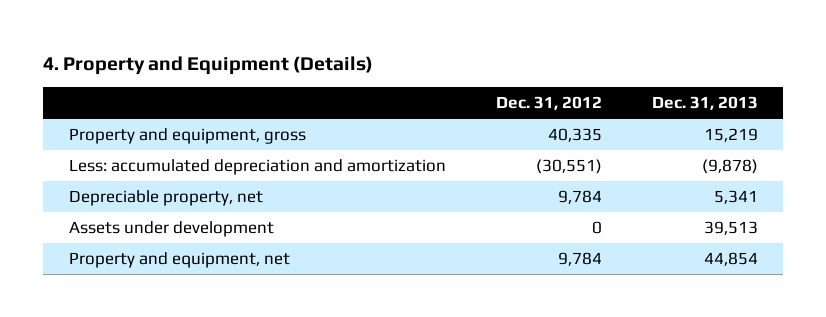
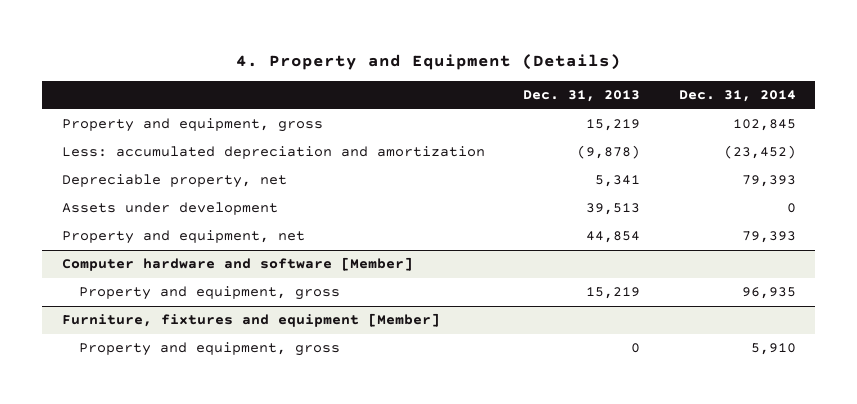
[495,96,602,111] Dec. 31, 2012 -> none
none -> [678,90,796,103] Dec. 31, 2014
none -> [61,257,413,272] Computer hardware and software [Member]
none -> [79,286,341,301] Property and equipment, gross
none -> [61,313,440,328] Furniture, fixtures and equipment [Member]
none -> [79,342,341,357] Property and equipment, gross

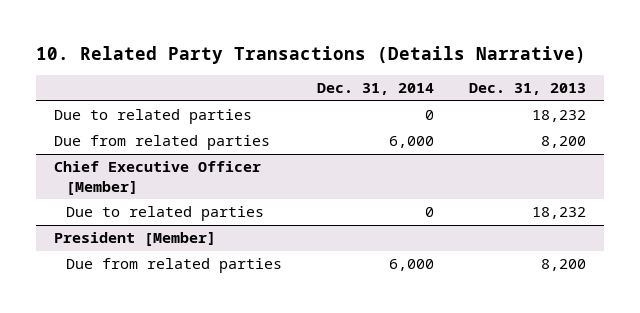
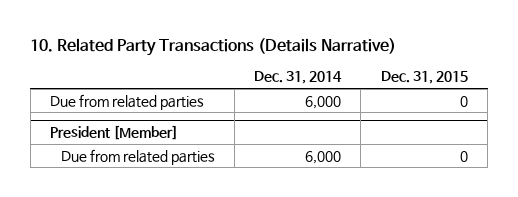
[469,83,587,96] Dec. 31, 2013 -> none
none -> [380,71,468,85] Dec. 31, 2015
[53,109,252,125] Due to related parties -> none
[53,161,261,195] Chief Executive Officer [Member] -> none
[65,206,264,222] Due to related parties -> none

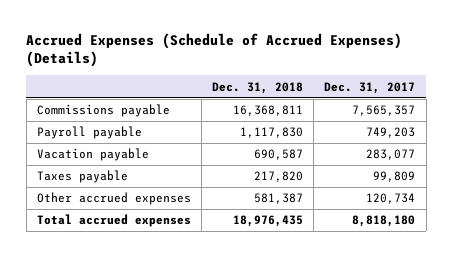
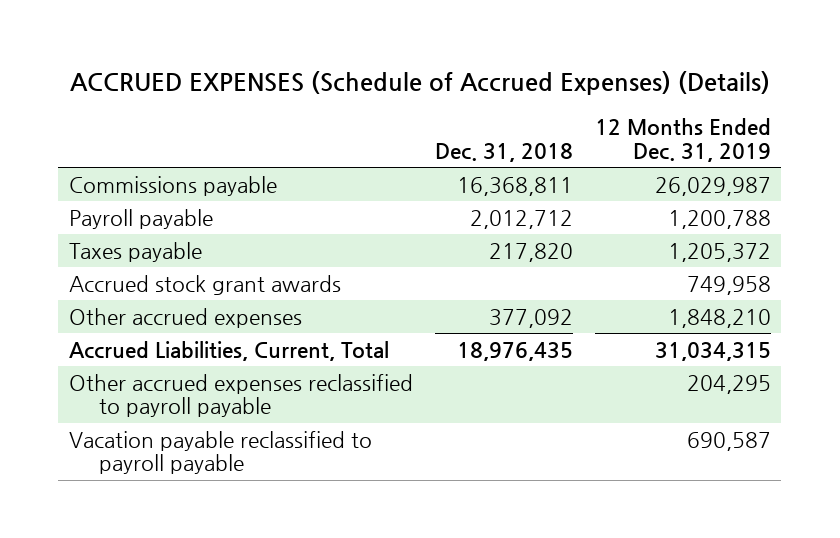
[26,32,403,68] Accrued Expenses (Schedule of Accrued Expenses) (Details) -> [69,70,770,95] ACCRUED EXPENSES (Schedule of Accrued Expenses) (Details)
[324,81,416,94] Dec. 31, 2017 -> none
none -> [594,117,771,162] 12 Months Ended Dec. 31, 2019
[36,148,149,162] Vacation payable -> none
[240,127,304,139] 1,117,830 -> [469,209,573,229] 2,012,712
none -> [69,274,342,295] Accrued stock grant awards
[254,193,304,205] 581,387 -> [488,308,573,328] 377,092
[36,214,191,228] Total accrued expenses -> [69,340,390,361] Accrued Liabilities, Current, Total
none -> [69,373,414,418] Other accrued expenses reclassified to payroll payable
none -> [69,430,373,475] Vacation payable reclassified to payroll payable

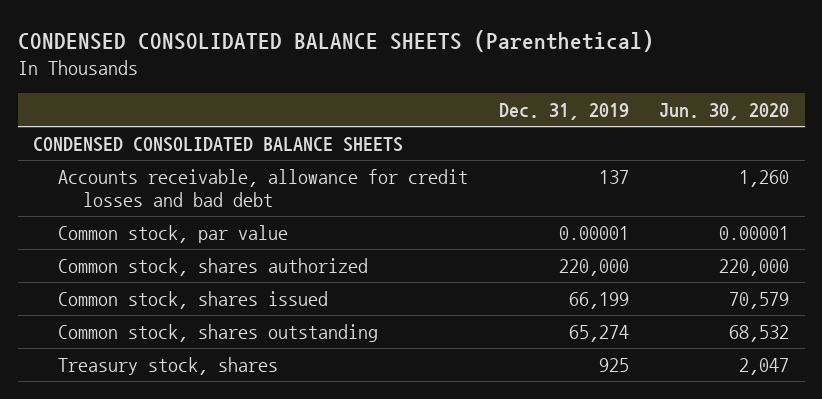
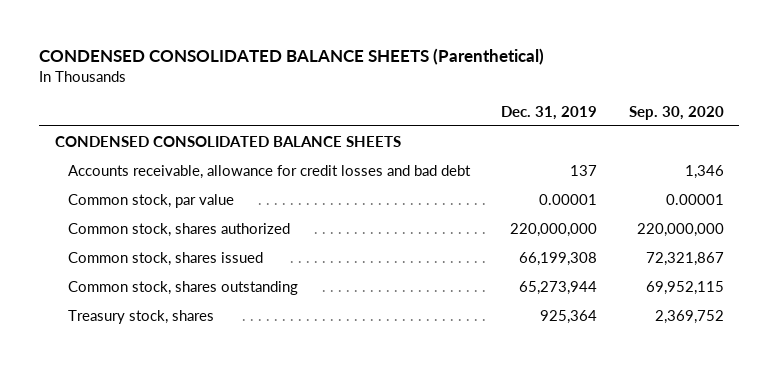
[659,102,790,120] Jun. 30, 2020 -> none
none -> [628,105,724,120] Sep. 30, 2020
[558,258,629,276] 220,000 -> [510,222,598,237] 220,000,000
[568,291,629,309] 66,199 -> [519,251,598,266] 66,199,308
[568,324,629,342] 65,274 -> [519,280,598,295] 65,273,944
[598,357,629,372] 925 -> [540,309,598,324] 925,364

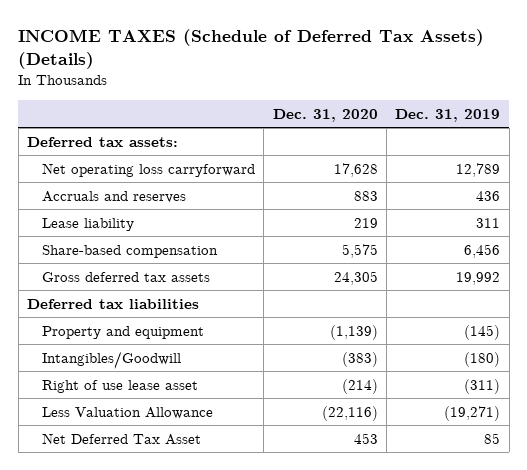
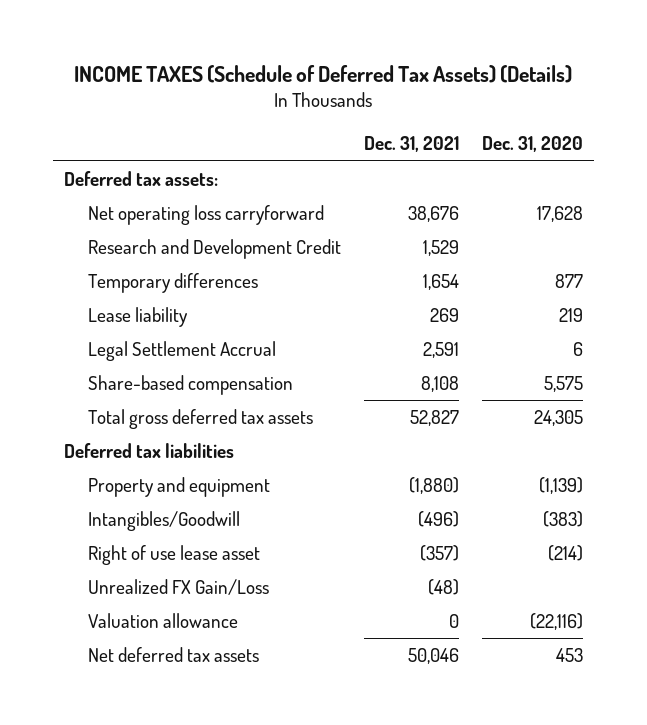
[395,108,501,122] Dec. 31, 2019 -> none
none -> [363,136,459,153] Dec. 31, 2021
[42,190,187,203] Accruals and reserves -> none
none -> [87,239,341,260] Research and Development Credit
none -> [87,273,258,294] Temporary differences
none -> [87,341,276,362] Legal Settlement Accrual
[42,271,211,282] Gross deferred tax assets -> [87,409,313,430] Total gross deferred tax assets
none -> [87,579,269,596] Unrealized FX Gain/Loss
[42,406,214,419] Less Valuation Allowance -> [87,613,238,629] Valuation allowance
[42,432,202,445] Net Deferred Tax Asset -> [87,647,259,663] Net deferred tax assets

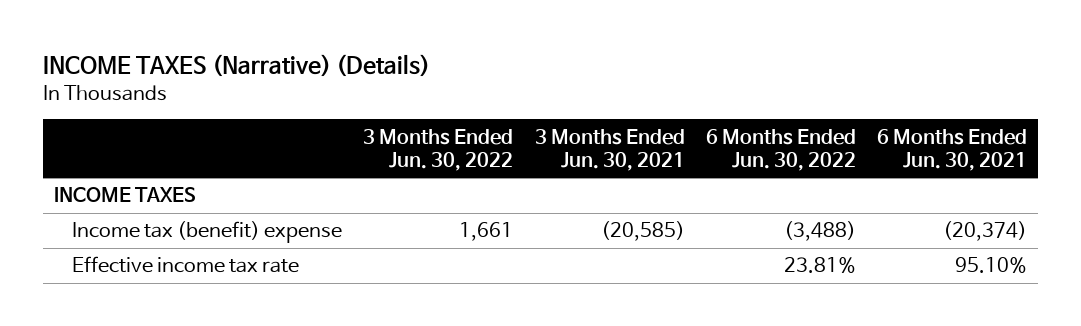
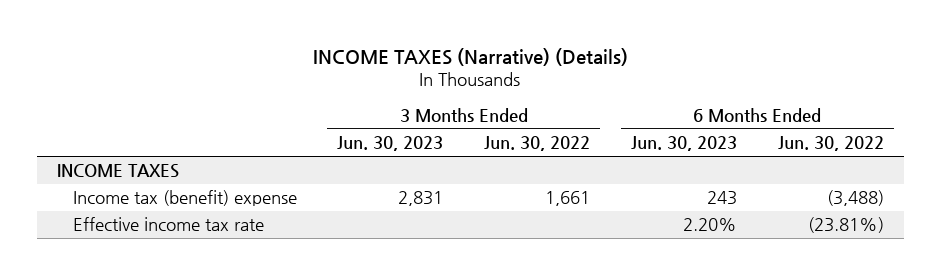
[534,128,685,171] 3 Months Ended Jun. 30, 2021 -> none
[877,128,1028,171] 6 Months Ended Jun. 30, 2021 -> none
none -> [337,136,444,152] Jun. 30, 2023
none -> [630,136,737,152] Jun. 30, 2023
[783,257,856,274] 23.81% -> [807,217,884,234] (23.81%)

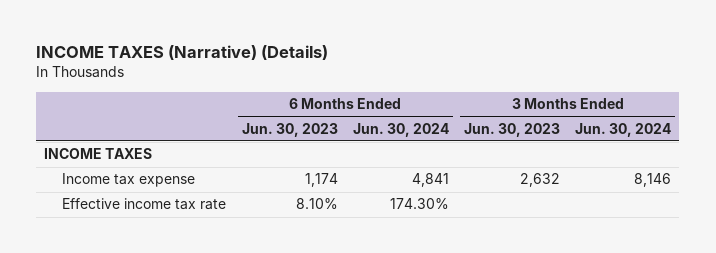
[484,136,591,152] Jun. 30, 2022 -> none
[777,136,884,152] Jun. 30, 2022 -> none
none -> [352,122,449,137] Jun. 30, 2024
none -> [575,122,672,137] Jun. 30, 2024
[72,190,297,207] Income tax (benefit) expense -> [62,173,196,188] Income tax expense
[398,191,444,207] 2,831 -> [520,173,561,188] 2,632
[706,191,737,206] 243 -> [304,173,338,188] 1,174
[682,218,737,232] 2.20% -> [295,198,338,210] 8.10%

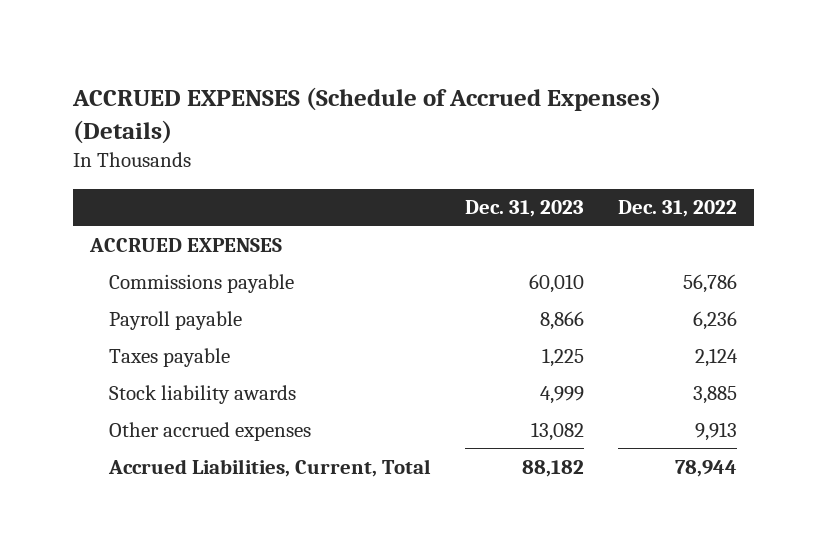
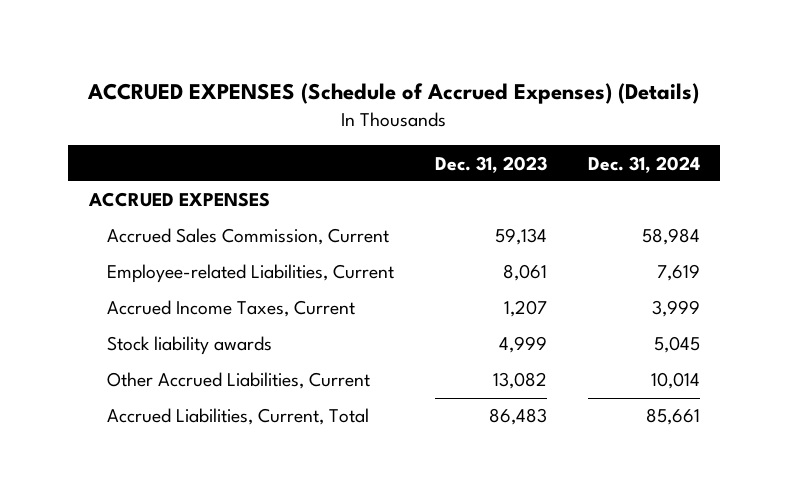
[617,200,737,218] Dec. 31, 2022 -> none
none -> [587,155,700,173] Dec. 31, 2024
[109,310,243,330] Payroll payable -> none
[109,273,295,293] Commissions payable -> [106,228,389,246] Accrued Sales Commission, Current
[529,273,585,293] 60,010 -> [494,228,547,246] 59,134
none -> [106,264,394,284] Employee-related Liabilities, Current
[109,347,231,367] Taxes payable -> [106,300,355,318] Accrued Income Taxes, Current
[542,347,585,367] 1,225 -> [503,300,547,318] 1,207
[109,421,312,441] Other accrued expenses -> [106,372,370,390] Other Accrued Liabilities, Current
[522,459,585,477] 88,182 -> [488,408,547,426] 86,483

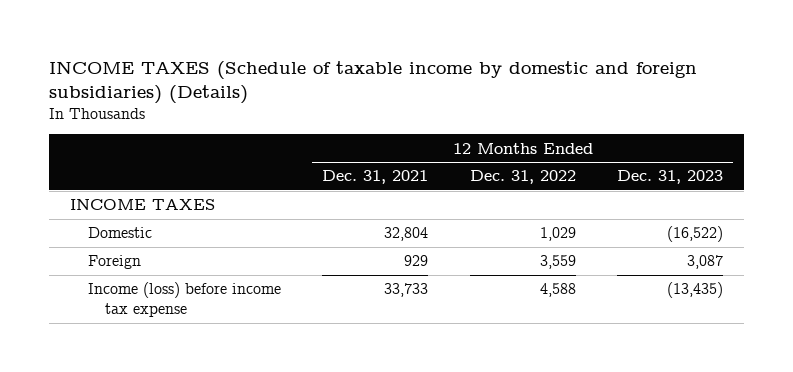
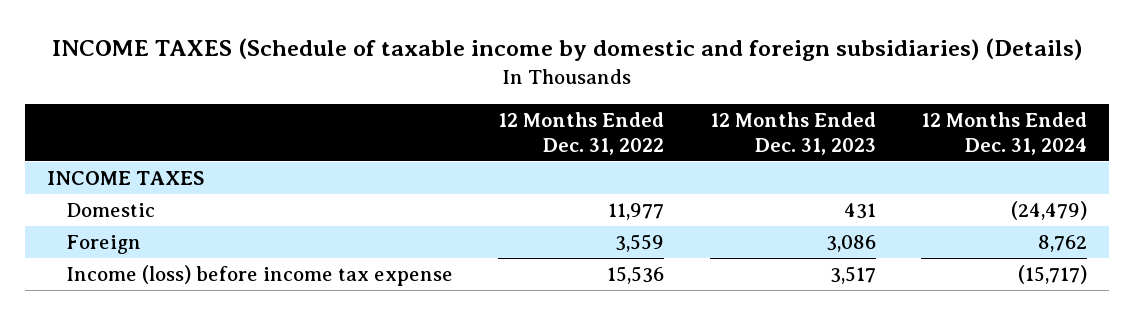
[322,170,429,185] Dec. 31, 2021 -> none
none -> [920,112,1087,155] 12 Months Ended Dec. 31, 2024
[539,227,576,242] 1,029 -> [608,203,665,221] 11,977
[667,226,724,243] (16,522) -> [843,203,876,220] 431
[687,255,724,270] 3,087 -> [825,235,876,253] 3,086
[539,283,576,298] 4,588 -> [607,266,665,285] 15,536
[667,282,724,299] (13,435) -> [829,266,876,285] 3,517

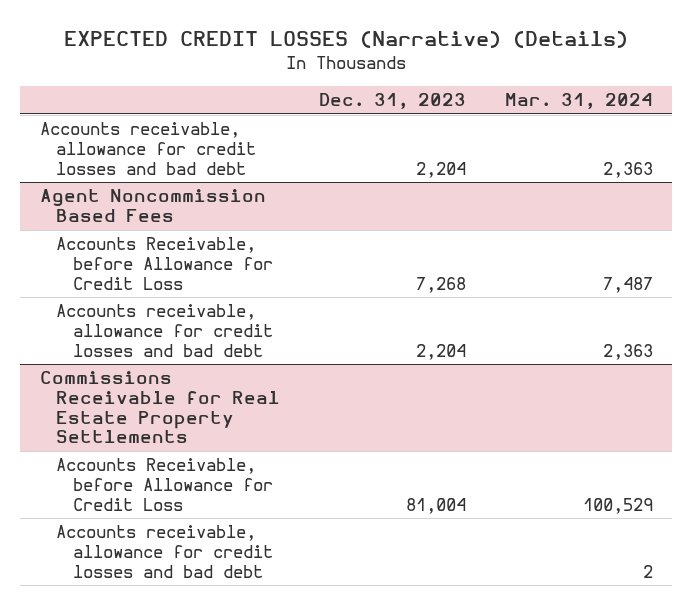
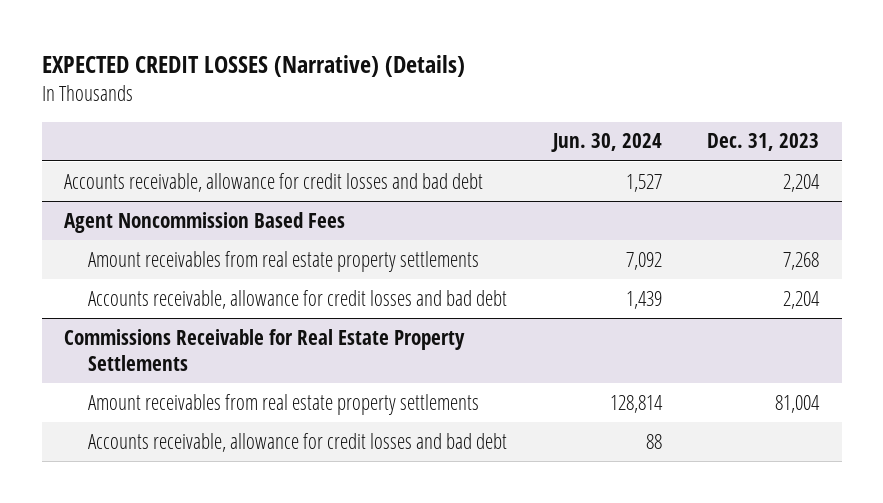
[504,93,653,110] Mar. 31, 2024 -> none
none -> [550,133,662,153] Jun. 30, 2024
[56,237,274,290] Accounts Receivable, before Allowance for Credit Loss -> [88,250,480,272] Amount receivables from real estate property settlements
[56,458,274,511] Accounts Receivable, before Allowance for Credit Loss -> [88,393,480,415] Amount receivables from real estate property settlements

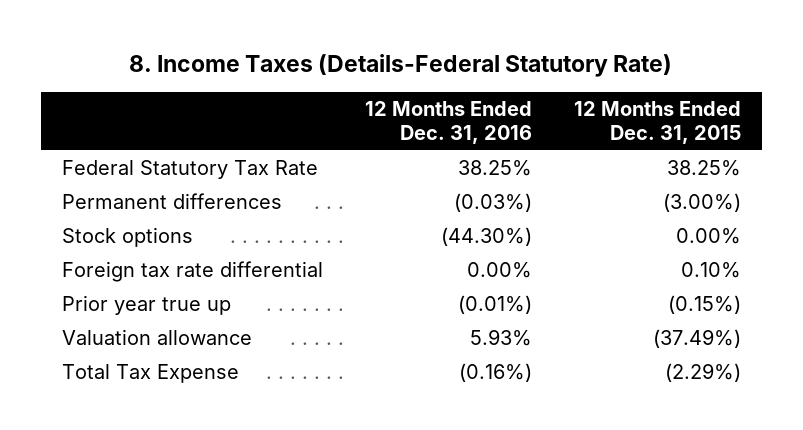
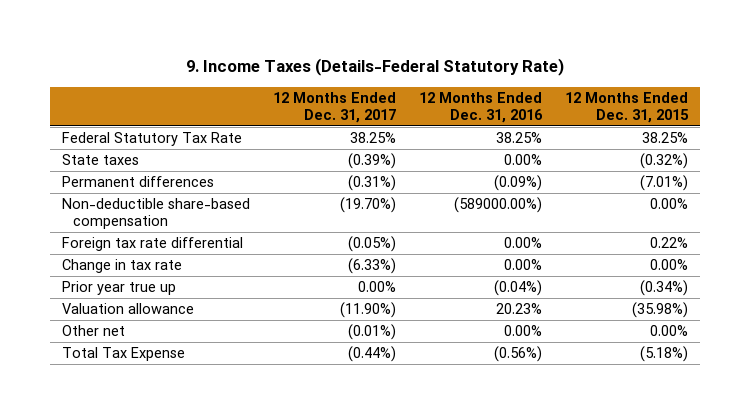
[129,54,673,78] 8. Income Taxes (Details-Federal Statutory Rate) -> [185,58,564,77] 9. Income Taxes (Details-Federal Statutory Rate)
none -> [272,91,396,124] 12 Months Ended Dec. 31, 2017
[62,227,194,248] Stock options -> none
none -> [61,153,139,165] State taxes
[453,193,532,213] (0.03%) -> [493,174,542,191] (0.09%)
[662,193,741,213] (3.00%) -> [640,174,689,191] (7.01%)
none -> [61,197,250,230] Non-deductible share-based compensation
[680,262,741,279] 0.10% -> [650,236,689,248] 0.22%
none -> [61,258,182,273] Change in tax rate
[457,295,532,315] (0.01%) -> [493,279,542,296] (0.04%)
[667,295,741,315] (0.15%) -> [640,279,689,296] (0.34%)
[469,329,532,347] 5.93% -> [495,302,542,314] 20.23%
[652,329,741,349] (37.49%) -> [632,301,689,318] (35.98%)
none -> [61,324,125,336] Other net
[458,363,532,383] (0.16%) -> [493,345,542,362] (0.56%)
[664,363,741,383] (2.29%) -> [640,345,689,362] (5.18%)

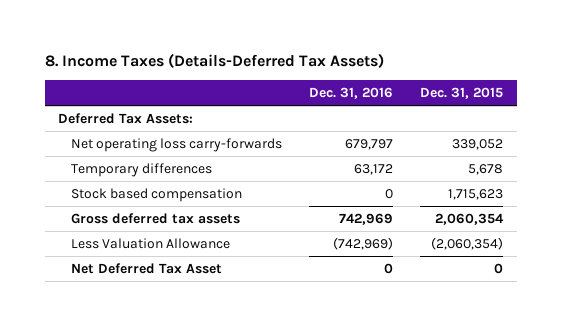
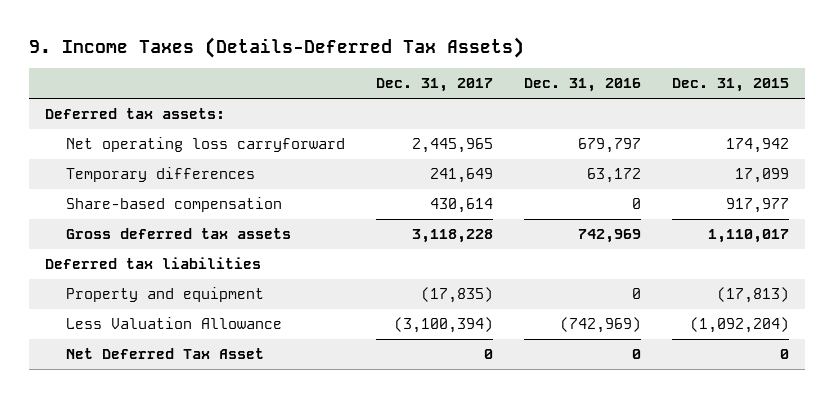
[44,53,384,69] 8. Income Taxes (Details-Deferred Tax Assets) -> [29,37,525,59] 9. Income Taxes (Details-Deferred Tax Assets)
none -> [375,78,493,93] Dec. 31, 2017
[58,112,194,124] Deferred Tax Assets: -> [45,108,226,120] Deferred tax assets:
[70,137,282,152] Net operating loss carry-forwards -> [65,137,345,153] Net operating loss carryforward
[452,138,504,150] 339,052 -> [725,138,789,154] 174,942
[468,163,504,175] 5,678 -> [734,168,789,184] 17,099
[70,187,242,202] Stock based compensation -> [65,197,282,213] Share-based compensation
[448,188,504,200] 1,715,623 -> [725,198,789,214] 917,977
[435,212,505,225] 2,060,354 -> [707,229,789,244] 1,110,017
none -> [45,257,262,270] Deferred tax liabilities
none -> [65,287,264,303] Property and equipment
[431,236,504,250] (2,060,354) -> [689,317,789,334] (1,092,204)

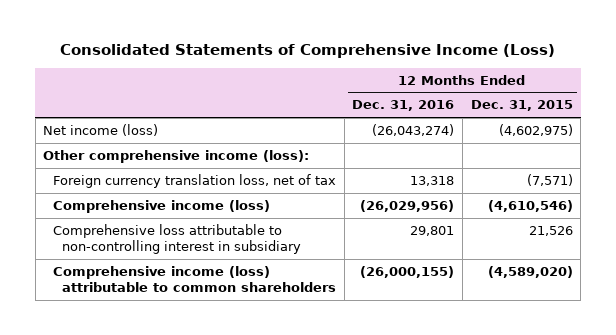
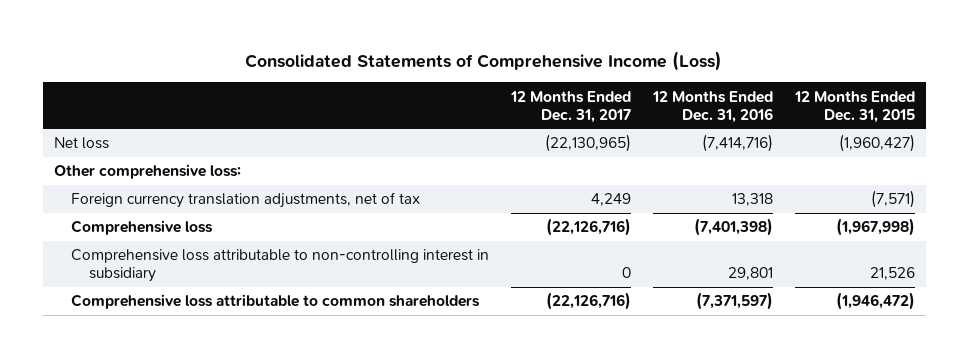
none -> [510,90,632,123] 12 Months Ended Dec. 31, 2017
[43,123,159,136] Net income (loss) -> [53,137,109,150] Net loss
[372,123,455,136] (26,043,274) -> [701,134,773,153] (7,414,716)
[498,123,573,136] (4,602,975) -> [838,134,915,153] (1,960,427)
[43,149,310,163] Other comprehensive income (loss): -> [53,164,241,180] Other comprehensive loss:
[52,173,336,188] Foreign currency translation loss, net of tax -> [71,192,421,209] Foreign currency translation adjustments, net of tax
[52,199,270,213] Comprehensive income (loss) -> [71,220,214,236] Comprehensive loss
[360,199,455,212] (26,029,956) -> [693,218,773,237] (7,401,398)
[487,199,573,212] (4,610,546) -> [835,218,915,237] (1,967,998)
[52,265,337,293] Comprehensive income (loss) attributable to common shareholders -> [71,294,481,310] Comprehensive loss attributable to common shareholders
[360,265,455,278] (26,000,155) -> [695,292,773,311] (7,371,597)
[487,265,573,278] (4,589,020) -> [835,292,915,311] (1,946,472)

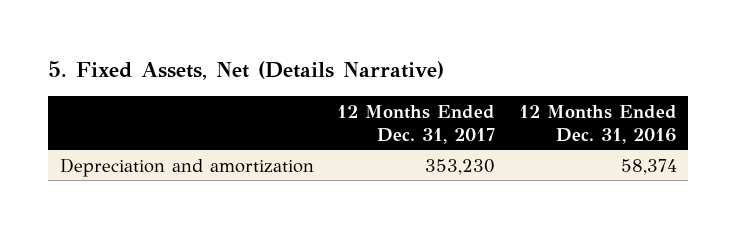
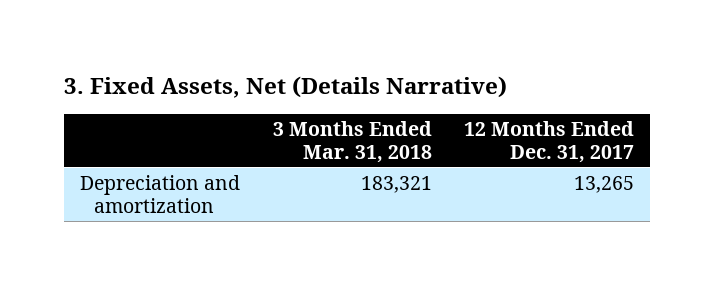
[48,61,445,81] 5. Fixed Assets, Net (Details Narrative) -> [63,76,507,99] 3. Fixed Assets, Net (Details Narrative)
[518,104,677,144] 12 Months Ended Dec. 31, 2016 -> none
none -> [272,120,432,163] 3 Months Ended Mar. 31, 2018
[425,158,496,175] 353,230 -> [574,175,635,193] 13,265

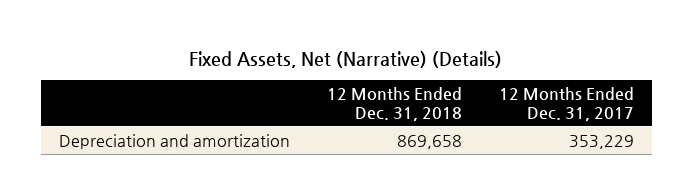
[63,76,507,99] 3. Fixed Assets, Net (Details Narrative) -> [189,50,503,68] Fixed Assets, Net (Narrative) (Details)
[272,120,432,163] 3 Months Ended Mar. 31, 2018 -> none
none -> [326,86,462,121] 12 Months Ended Dec. 31, 2018
[574,175,635,193] 13,265 -> [568,134,634,149] 353,229

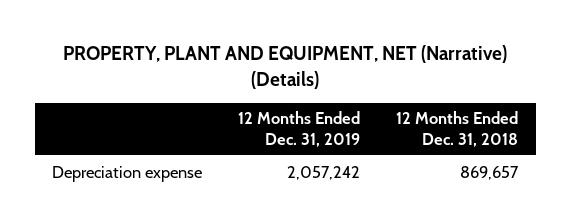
[189,50,503,68] Fixed Assets, Net (Narrative) (Details) -> [63,45,508,90] PROPERTY, PLANT AND EQUIPMENT, NET (Narrative) (Details)
[498,86,634,121] 12 Months Ended Dec. 31, 2017 -> none
none -> [238,111,361,147] 12 Months Ended Dec. 31, 2019
[59,133,291,149] Depreciation and amortization -> [52,165,203,182] Depreciation expense
[396,134,462,149] 869,658 -> [460,165,520,180] 869,657

